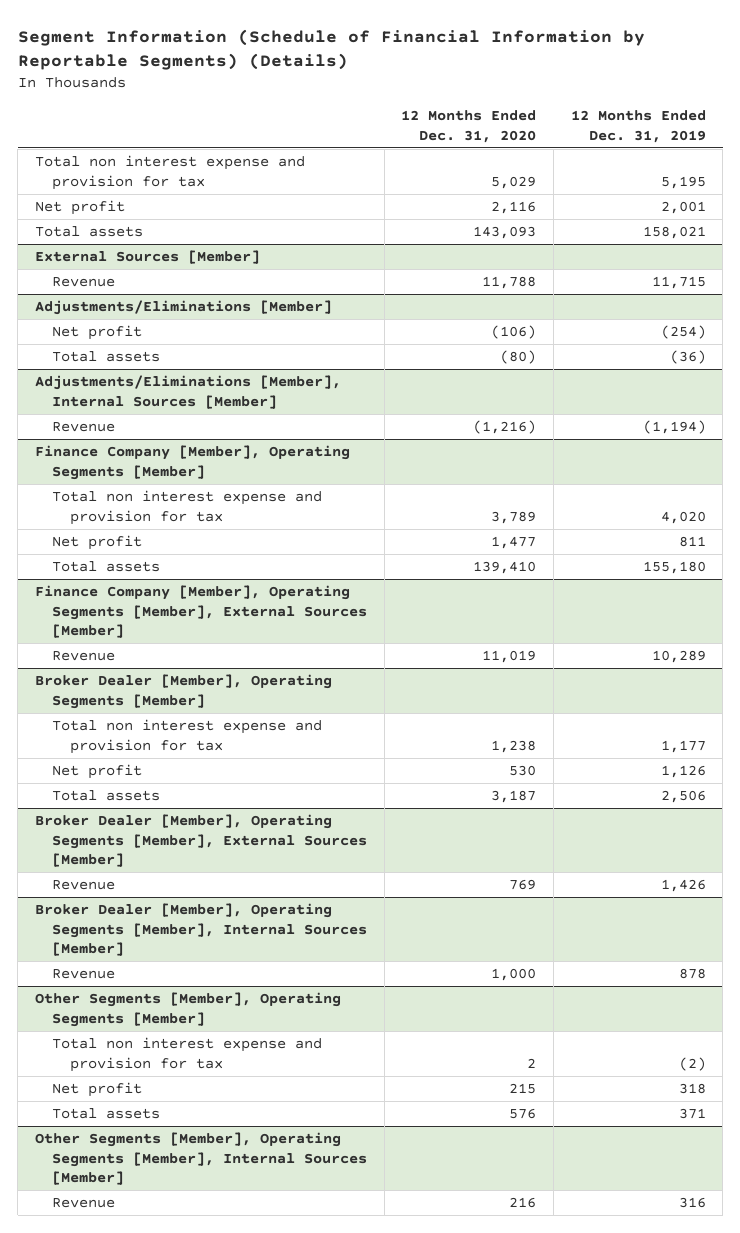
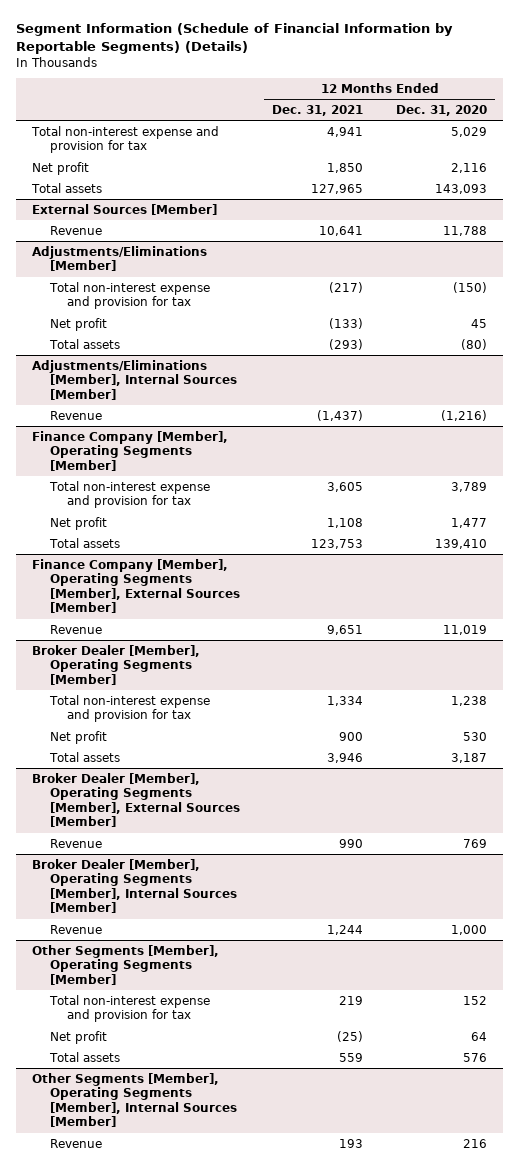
[570,110,706,143] 12 Months Ended Dec. 31, 2019 -> none
none -> [272,104,364,116] Dec. 31, 2021
[34,155,305,190] Total non interest expense and provision for tax -> [31,125,220,154] Total non-interest expense and provision for tax
none -> [48,281,210,310] Total non-interest expense and provision for tax
[491,325,537,340] (106) -> [471,318,488,328] 45
[52,490,323,525] Total non interest expense and provision for tax -> [48,480,210,509] Total non-interest expense and provision for tax
[52,719,323,754] Total non interest expense and provision for tax -> [48,694,210,723] Total non-interest expense and provision for tax
[52,1037,323,1072] Total non interest expense and provision for tax -> [48,994,210,1023] Total non-interest expense and provision for tax
[527,1057,537,1068] 2 -> [463,995,488,1005] 152
[509,1083,537,1095] 215 -> [471,1031,488,1041] 64

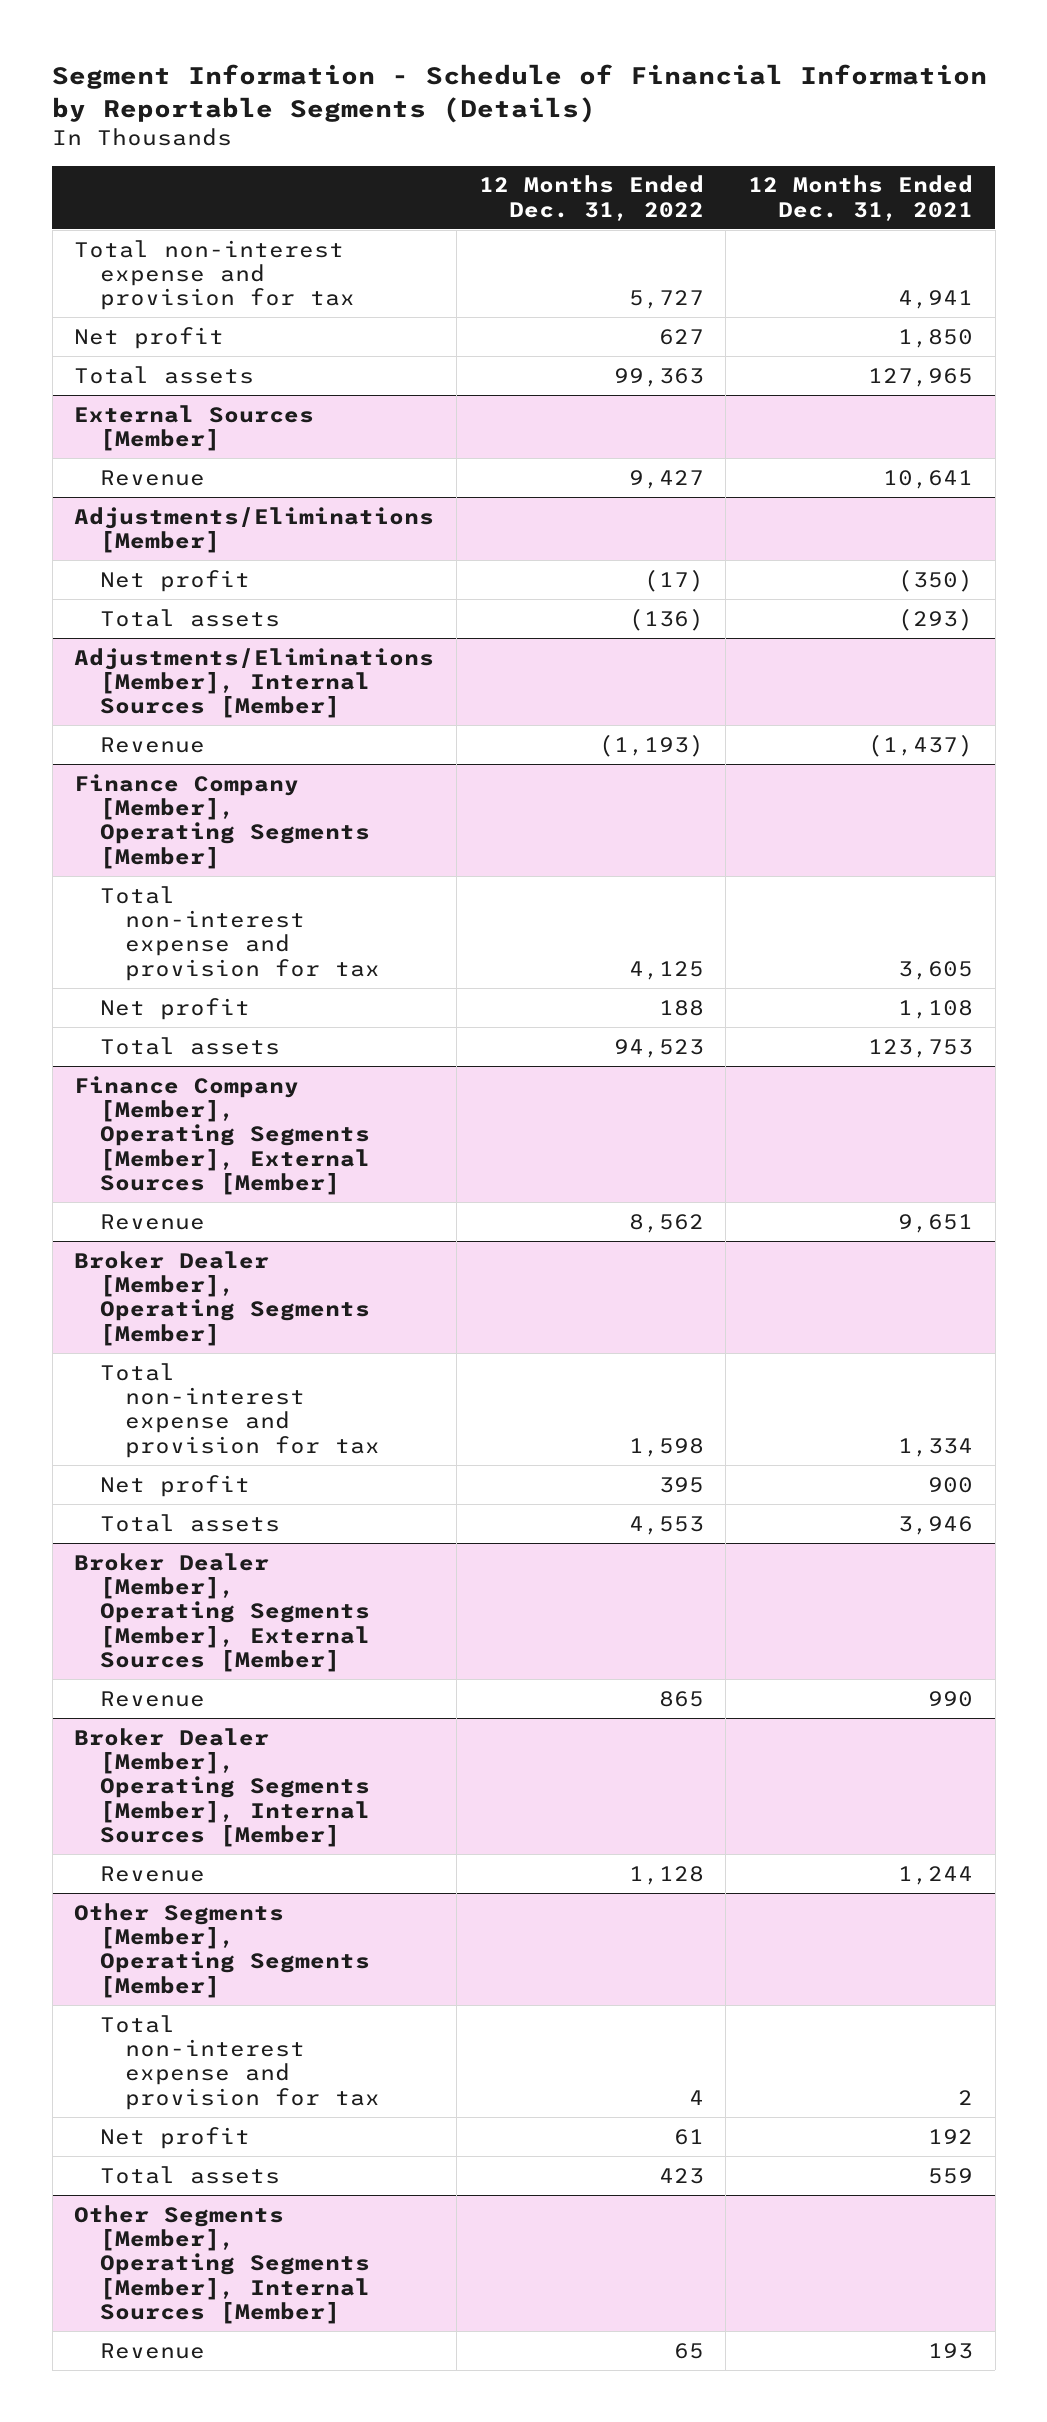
[15,23,453,55] Segment Information (Schedule of Financial Information by Reportable Segments) (Details) -> [52,64,988,123] Segment Information - Schedule of Financial Information by Reportable Segments (Details)
[396,104,488,116] Dec. 31, 2020 -> none
none -> [478,175,704,221] 12 Months Ended Dec. 31, 2022
[48,281,210,310] Total non-interest expense and provision for tax -> none
[329,317,364,329] (133) -> [898,568,974,592] (350)
[339,995,364,1005] 219 -> [958,2089,974,2105] 2
[337,1030,364,1042] (25) -> [928,2128,974,2144] 192

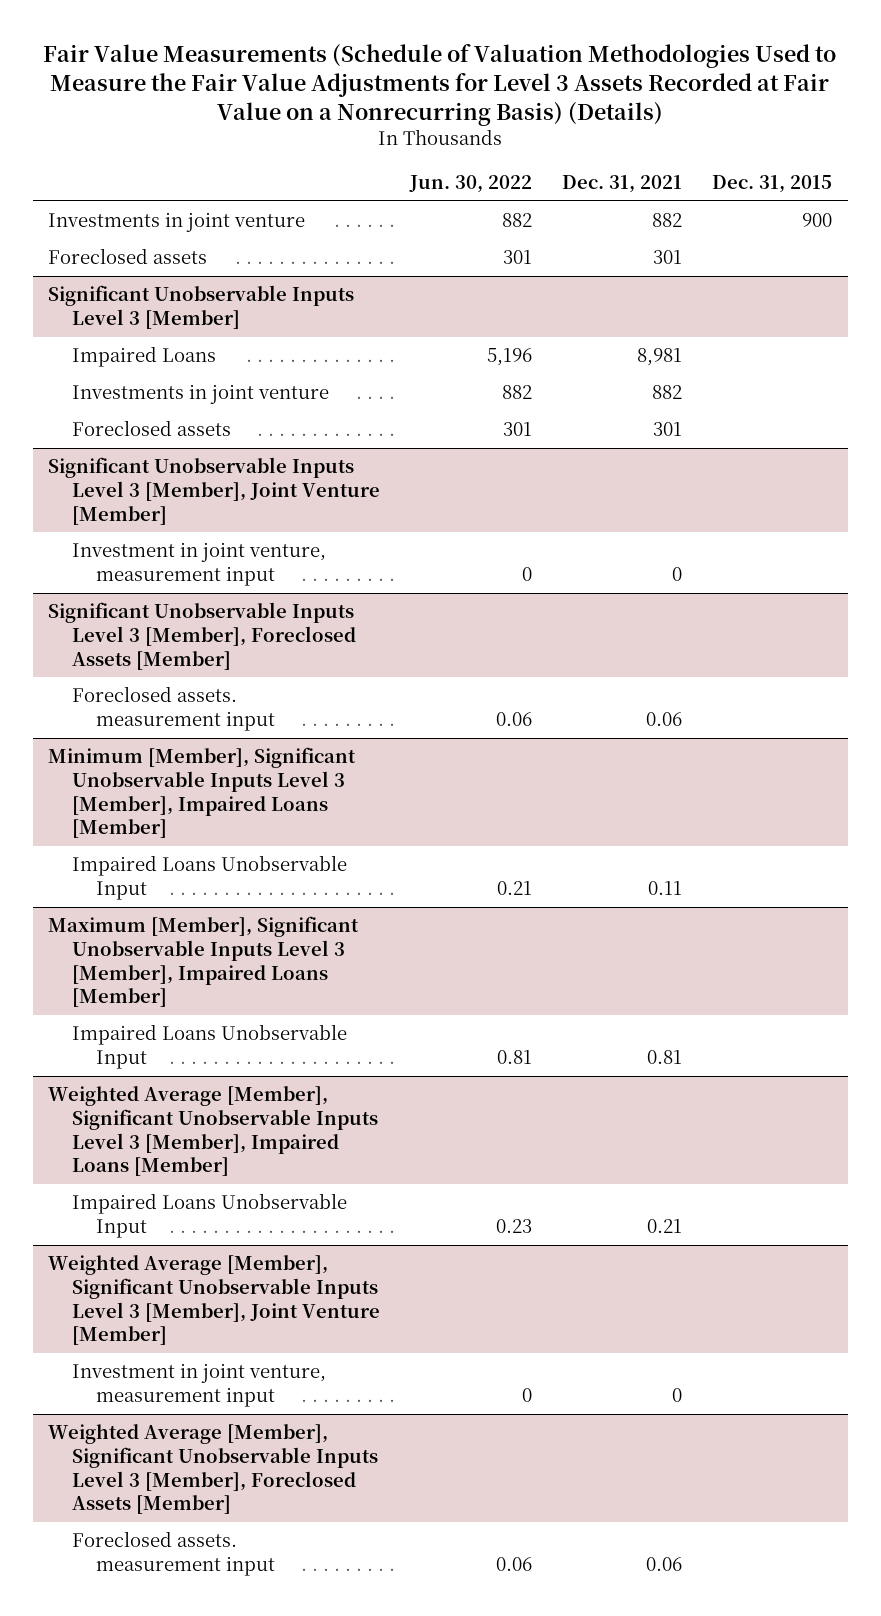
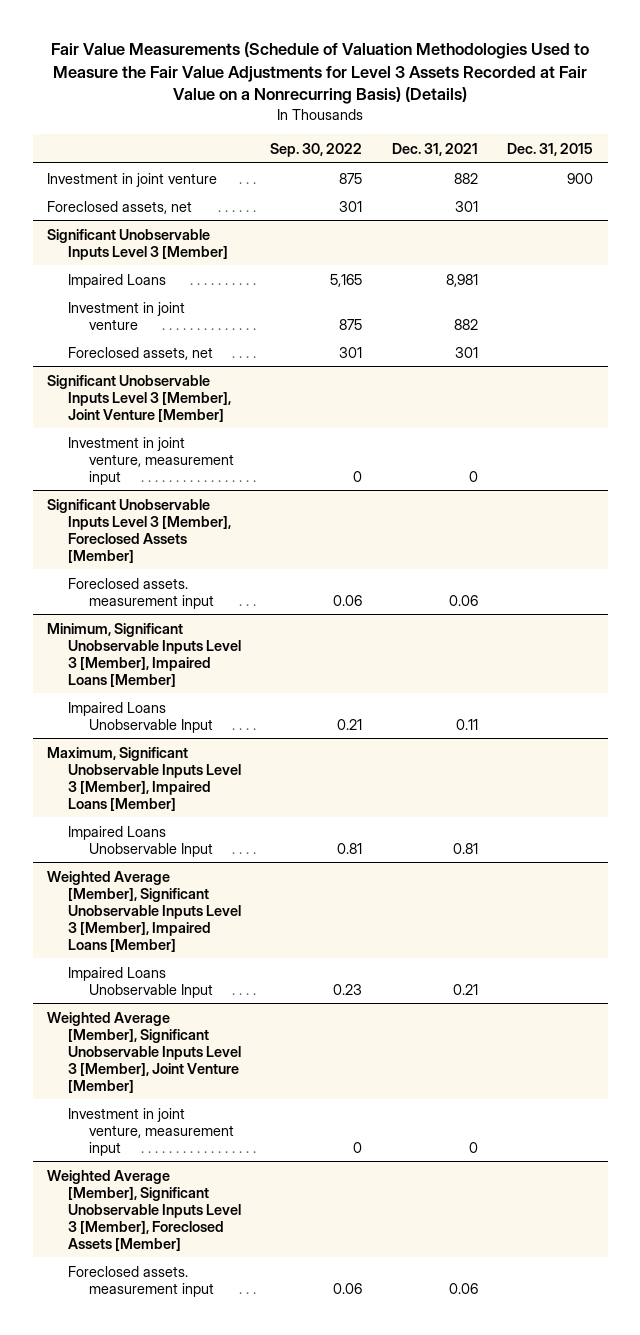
[409,175,533,194] Jun. 30, 2022 -> none
none -> [270,142,363,157] Sep. 30, 2022
[48,212,306,233] Investments in joint venture -> [47,172,218,187] Investment in joint venture
[48,248,208,265] Foreclosed assets -> [47,200,193,214] Foreclosed assets, net
[71,384,329,405] Investments in joint venture -> [67,301,185,330] Investment in joint venture
[71,420,231,437] Foreclosed assets -> [67,346,213,360] Foreclosed assets, net
[48,747,357,839] Minimum [Member], Significant Unobservable Inputs Level 3 [Member], Impaired Loans [Member] -> [47,622,241,687] Minimum, Significant Unobservable Inputs Level 3 [Member], Impaired Loans [Member]
[48,916,360,1008] Maximum [Member], Significant Unobservable Inputs Level 3 [Member], Impaired Loans [Member] -> [47,746,241,811] Maximum, Significant Unobservable Inputs Level 3 [Member], Impaired Loans [Member]

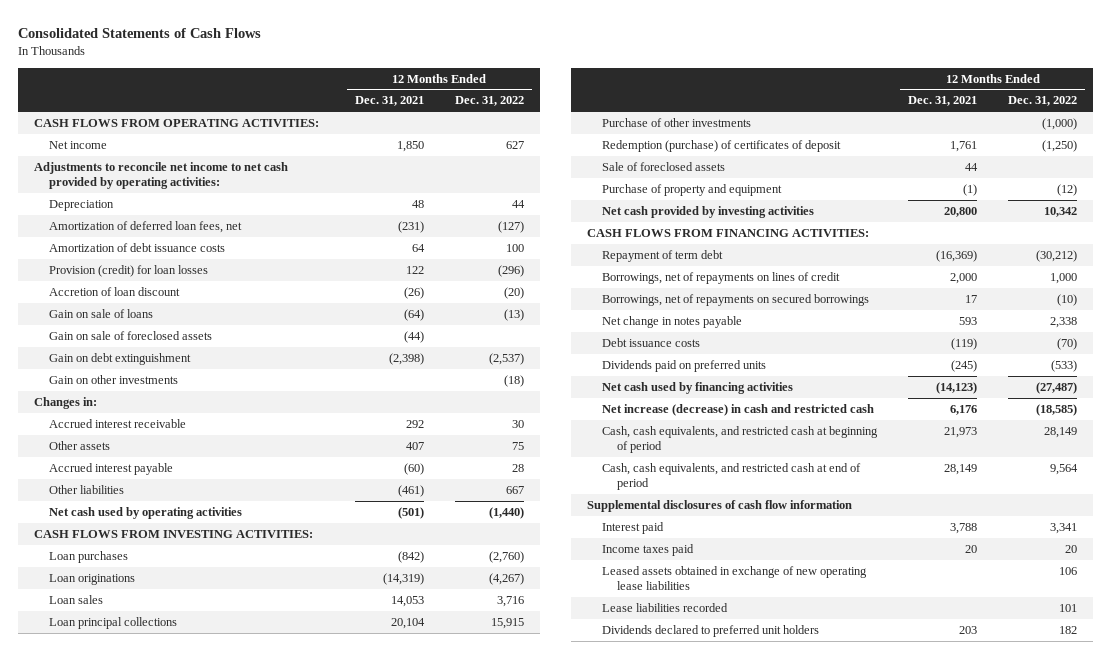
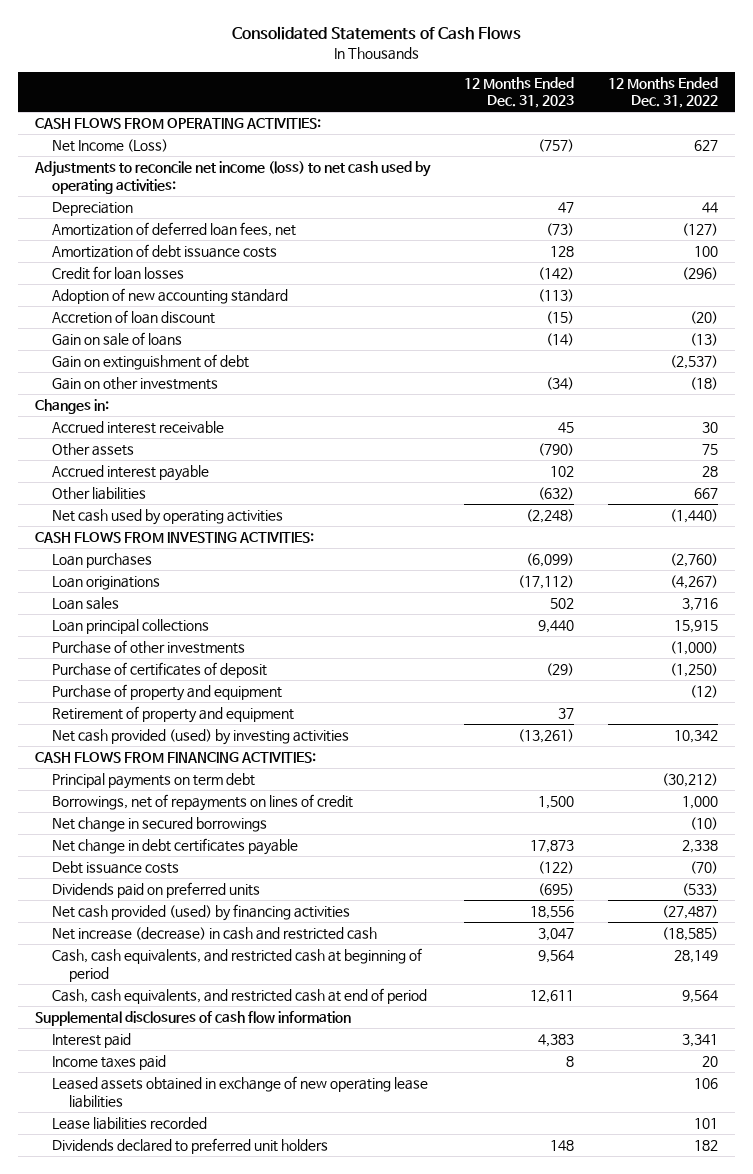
[354,96,424,107] Dec. 31, 2021 -> none
none -> [464,76,575,109] 12 Months Ended Dec. 31, 2023
[48,141,107,150] Net income -> [52,139,169,153] Net Income (Loss)
[33,162,288,190] Adjustments to reconcile net income to net cash provided by operating activities: -> [34,161,432,194] Adjustments to reconcile net income (loss) to net cash used by operating activities:
[48,265,208,278] Provision (credit) for loan losses -> [52,266,185,281] Credit for loan losses
none -> [52,288,289,305] Adoption of new accounting standard
[48,331,212,341] Gain on sale of foreclosed assets -> none
[48,353,191,366] Gain on debt extinguishment -> [52,354,250,371] Gain on extinguishment of debt
[601,162,725,172] Sale of foreclosed assets -> none
[601,140,841,153] Redemption (purchase) of certificates of deposit -> [52,662,268,679] Purchase of certificates of deposit
none -> [52,706,295,724] Retirement of property and equipment
[601,206,814,219] Net cash provided by investing activities -> [52,729,350,746] Net cash provided (used) by investing activities
[601,250,723,263] Repayment of term debt -> [52,773,256,790] Principal payments on term debt
[601,294,869,307] Borrowings, net of repayments on secured borrowings -> [52,817,268,833] Net change in secured borrowings
[601,316,742,329] Net change in notes payable -> [52,838,299,856] Net change in debt certificates payable
[601,382,793,395] Net cash used by financing activities -> [52,904,351,922] Net cash provided (used) by financing activities

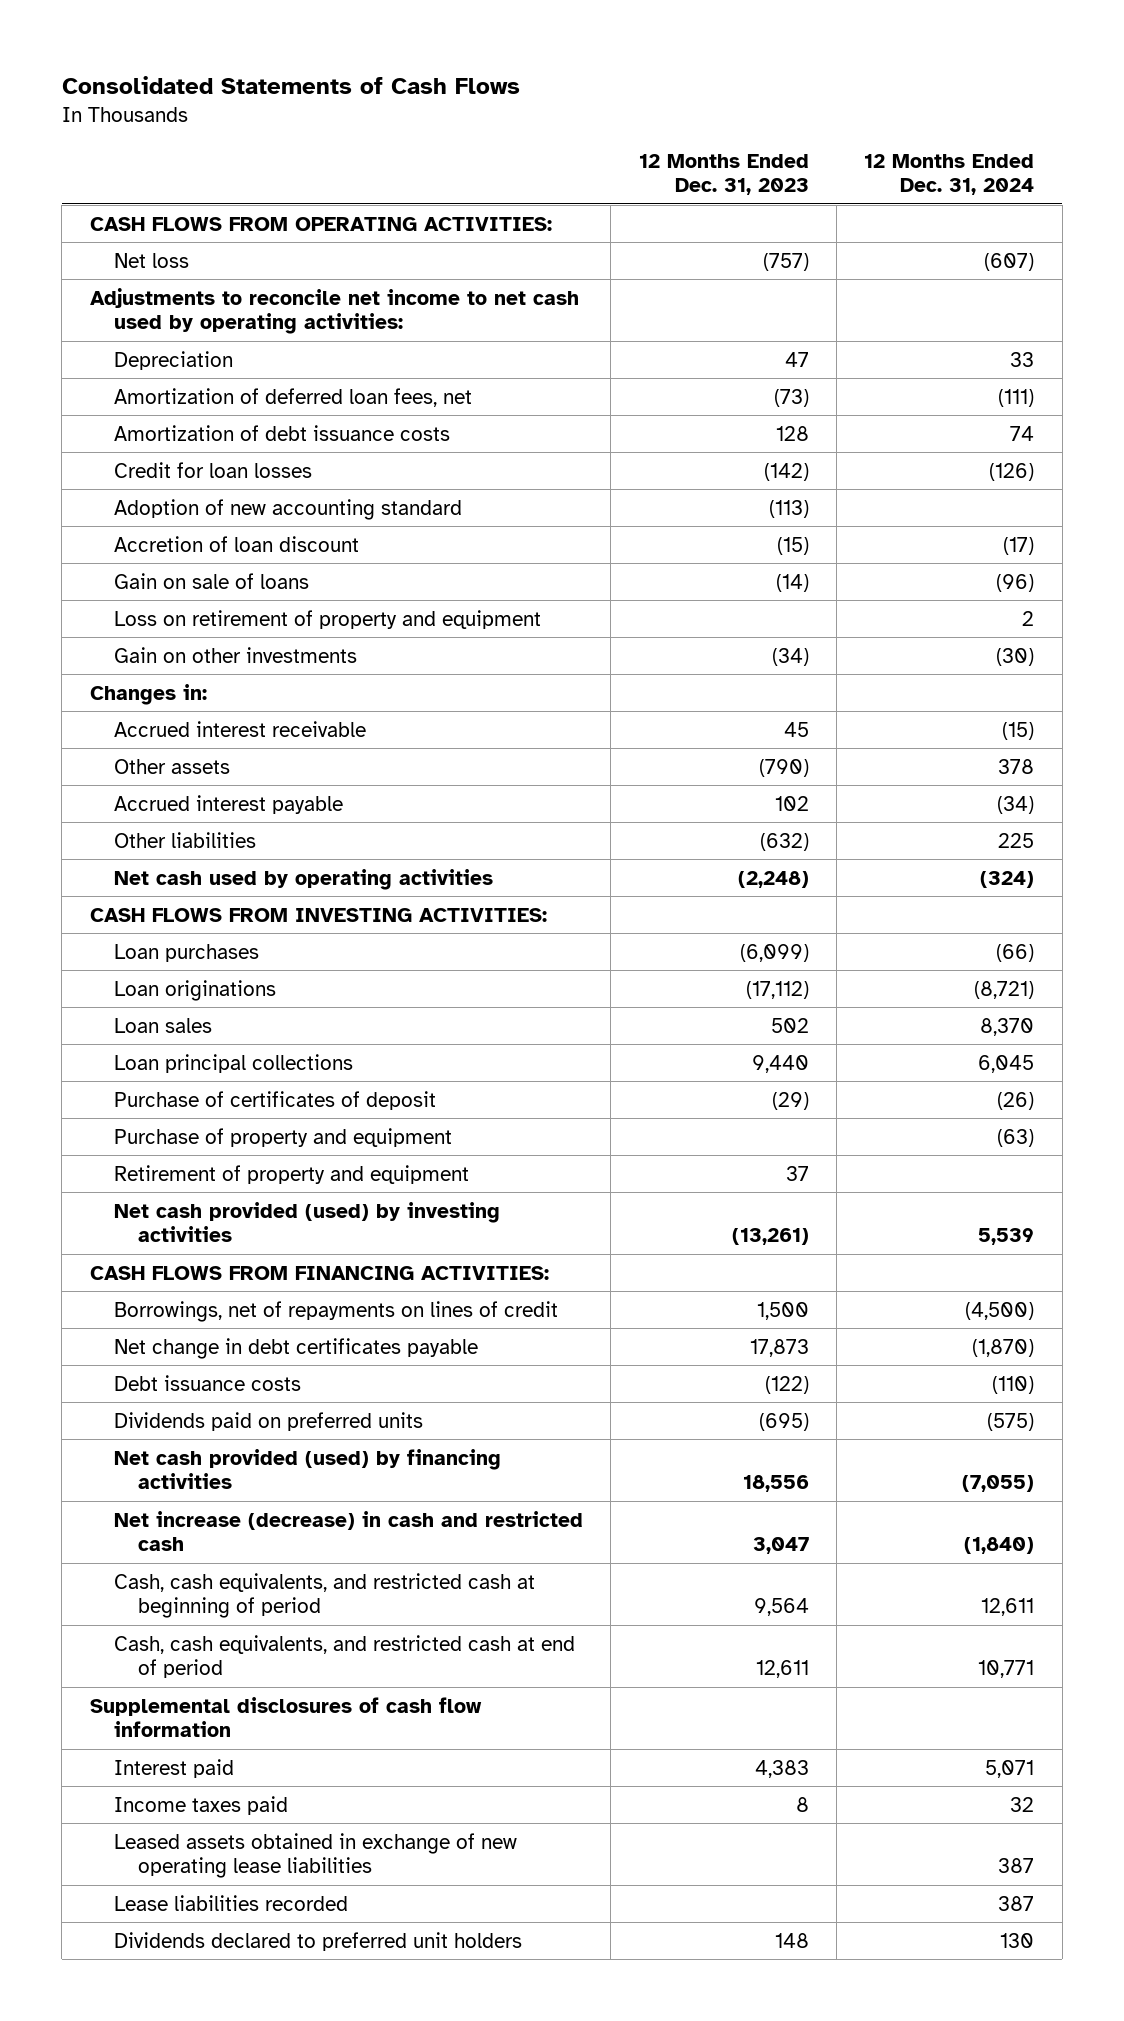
[608,76,719,109] 12 Months Ended Dec. 31, 2022 -> none
none -> [864,153,1035,196] 12 Months Ended Dec. 31, 2024
[52,139,169,153] Net Income (Loss) -> [113,252,189,268] Net loss
[34,161,432,194] Adjustments to reconcile net income (loss) to net cash used by operating activities: -> [89,287,579,335] Adjustments to reconcile net income to net cash used by operating activities:
[52,354,250,371] Gain on extinguishment of debt -> none
none -> [113,609,541,629] Loss on retirement of property and equipment
[52,640,246,655] Purchase of other investments -> none
[52,773,256,790] Principal payments on term debt -> none
[52,817,268,833] Net change in secured borrowings -> none

